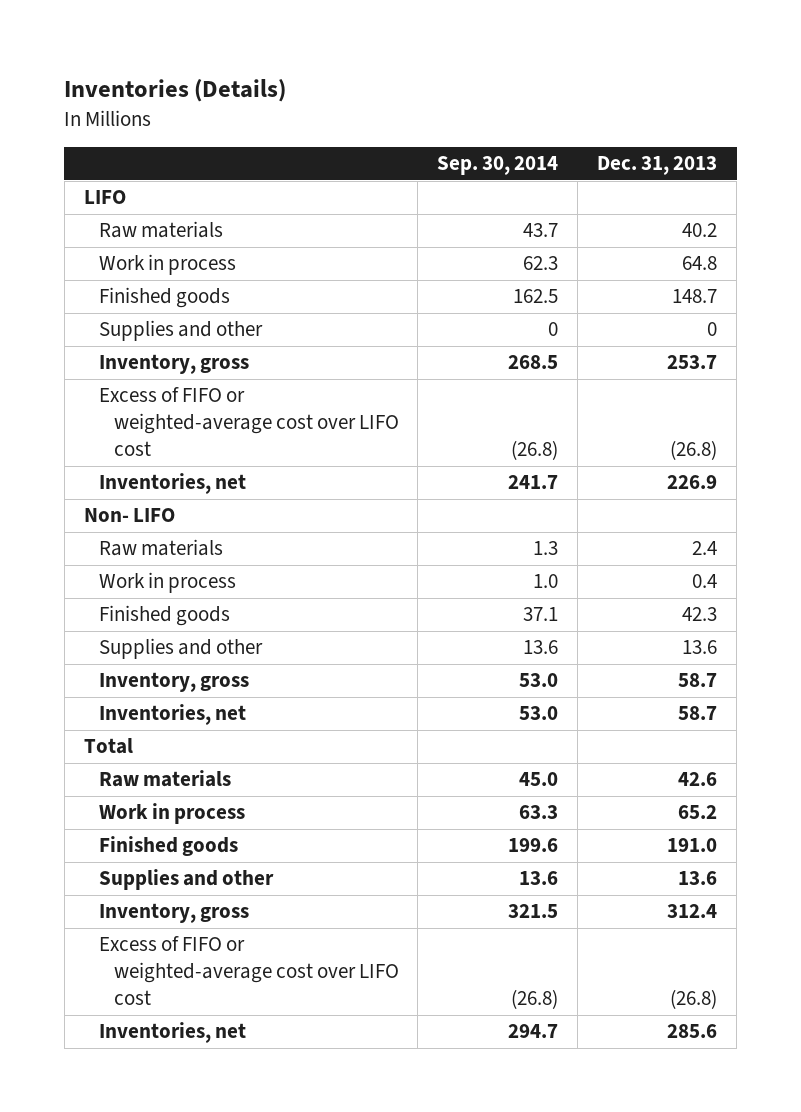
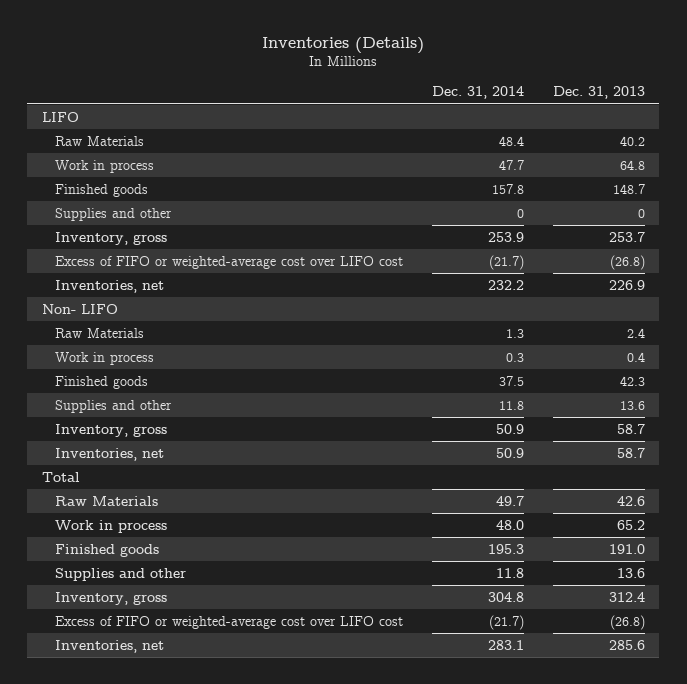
[437,156,559,176] Sep. 30, 2014 -> none
none -> [431,86,524,100] Dec. 31, 2014
[98,221,223,239] Raw materials -> [54,135,144,146] Raw Materials
[98,539,223,557] Raw materials -> [54,327,144,338] Raw Materials
[98,770,231,788] Raw materials -> [54,495,158,506] Raw Materials

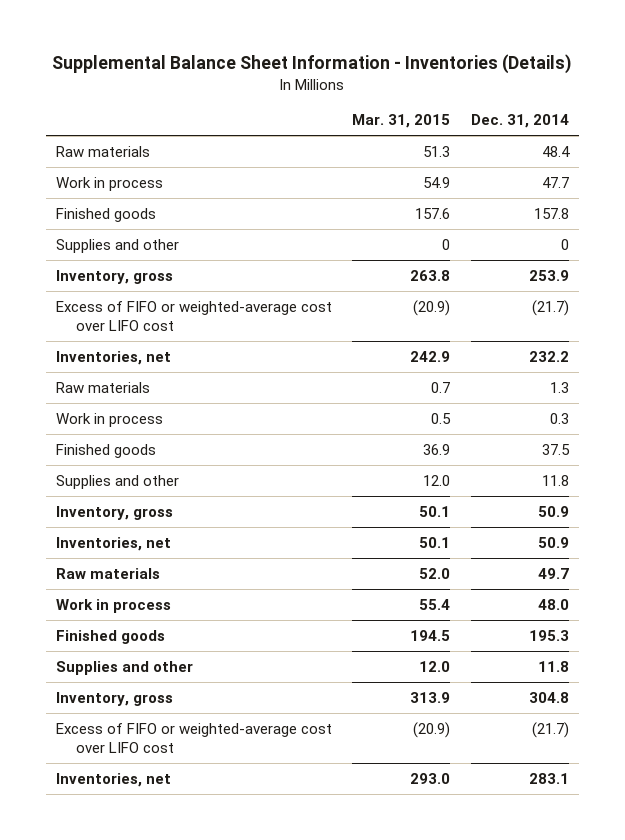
[262,36,425,54] Inventories (Details) -> [52,54,572,75] Supplemental Balance Sheet Information - Inventories (Details)
[552,86,645,100] Dec. 31, 2013 -> none
none -> [352,114,451,129] Mar. 31, 2015
[41,111,79,122] LIFO -> none
[54,135,144,146] Raw Materials -> [55,145,150,157] Raw materials
[41,303,118,314] Non- LIFO -> none
[54,327,144,338] Raw Materials -> [55,381,150,393] Raw materials
[41,471,80,482] Total -> none
[54,495,158,506] Raw Materials -> [55,567,160,579] Raw materials

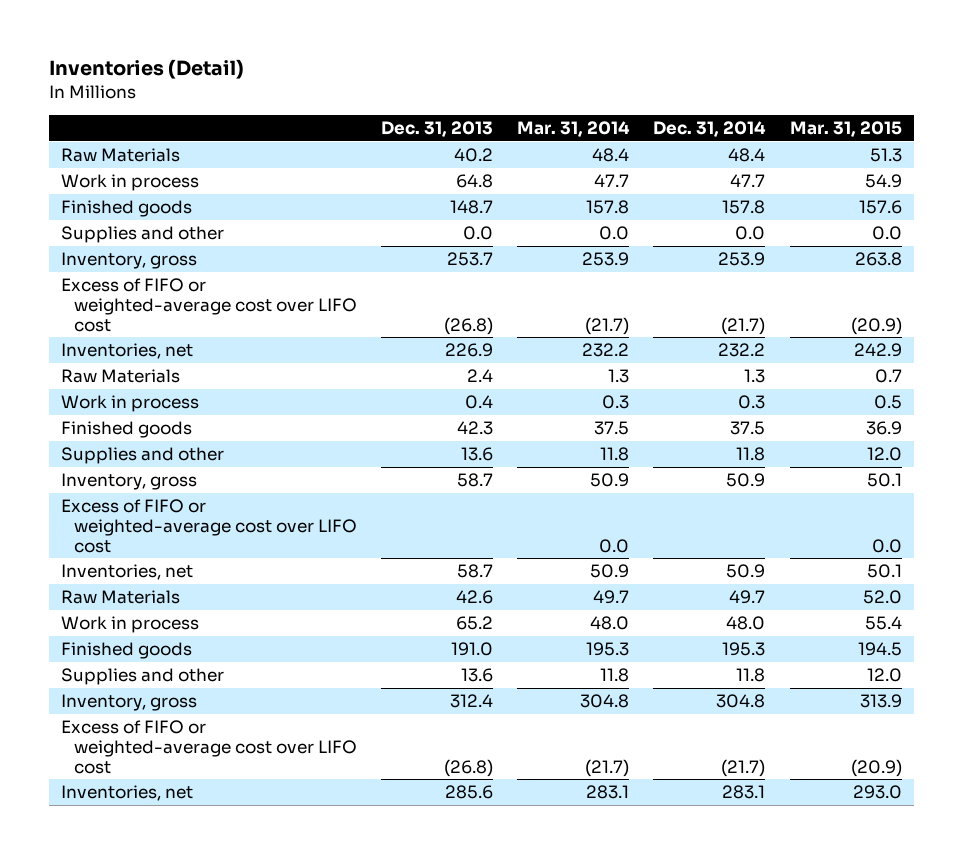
[52,54,572,75] Supplemental Balance Sheet Information - Inventories (Details) -> [49,59,245,80] Inventories (Detail)
none -> [380,120,493,137] Dec. 31, 2013
none -> [517,120,631,137] Mar. 31, 2014
[55,145,150,157] Raw materials -> [61,147,181,162] Raw Materials
[442,238,451,250] 0 -> [871,225,902,240] 0.0
[560,238,569,250] 0 -> [735,225,766,240] 0.0
[55,381,150,393] Raw materials -> [61,368,181,383] Raw Materials
none -> [61,498,357,553] Excess of FIFO or weighted-average cost over LIFO cost
[55,567,160,579] Raw materials -> [61,589,181,604] Raw Materials

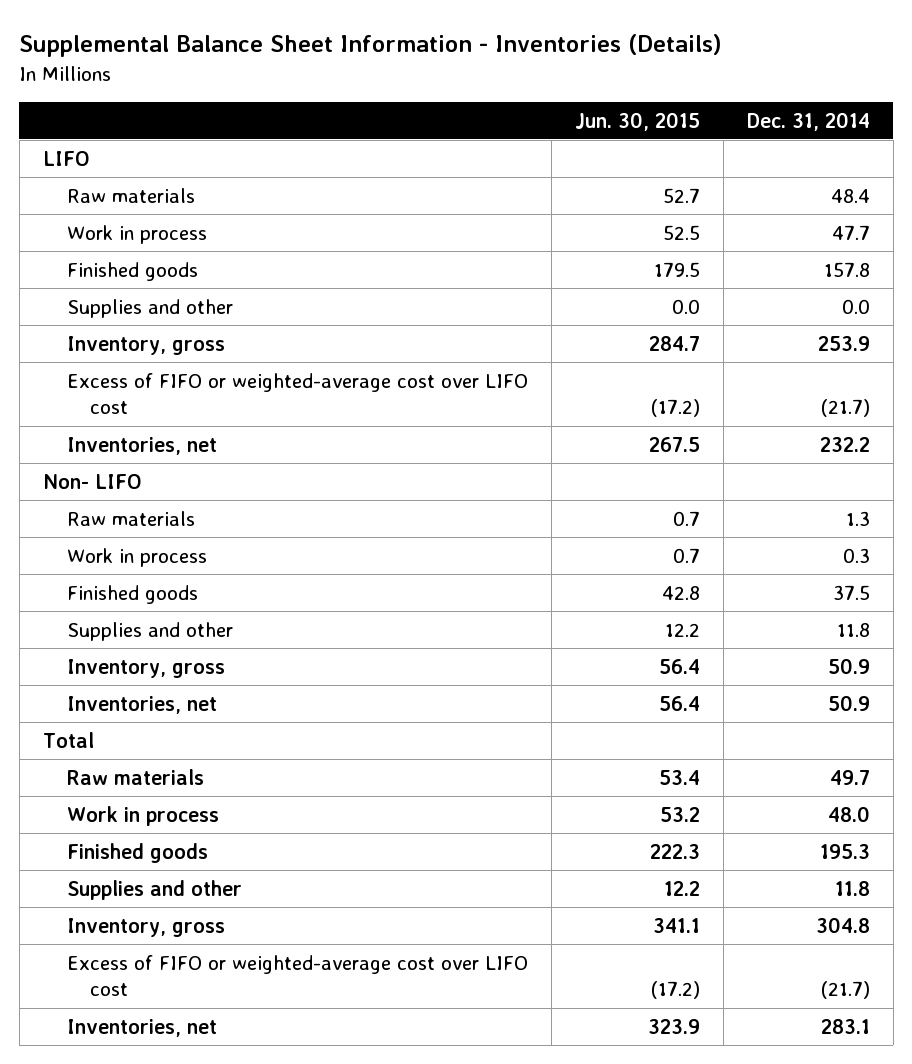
[49,59,245,80] Inventories (Detail) -> [19,34,723,58] Supplemental Balance Sheet Information - Inventories (Details)
[380,120,493,137] Dec. 31, 2013 -> none
[517,120,631,137] Mar. 31, 2014 -> none
[789,120,902,137] Mar. 31, 2015 -> none
none -> [574,111,700,131] Jun. 30, 2015
none -> [42,150,90,166] LIFO
[61,147,181,162] Raw Materials -> [66,187,195,203] Raw materials
none -> [42,473,142,489] Non- LIFO
[61,368,181,383] Raw Materials -> [66,510,195,526] Raw materials
[61,498,357,553] Excess of FIFO or weighted-average cost over LIFO cost -> none
none -> [42,731,94,748] Total
[61,589,181,604] Raw Materials -> [66,768,204,785] Raw materials

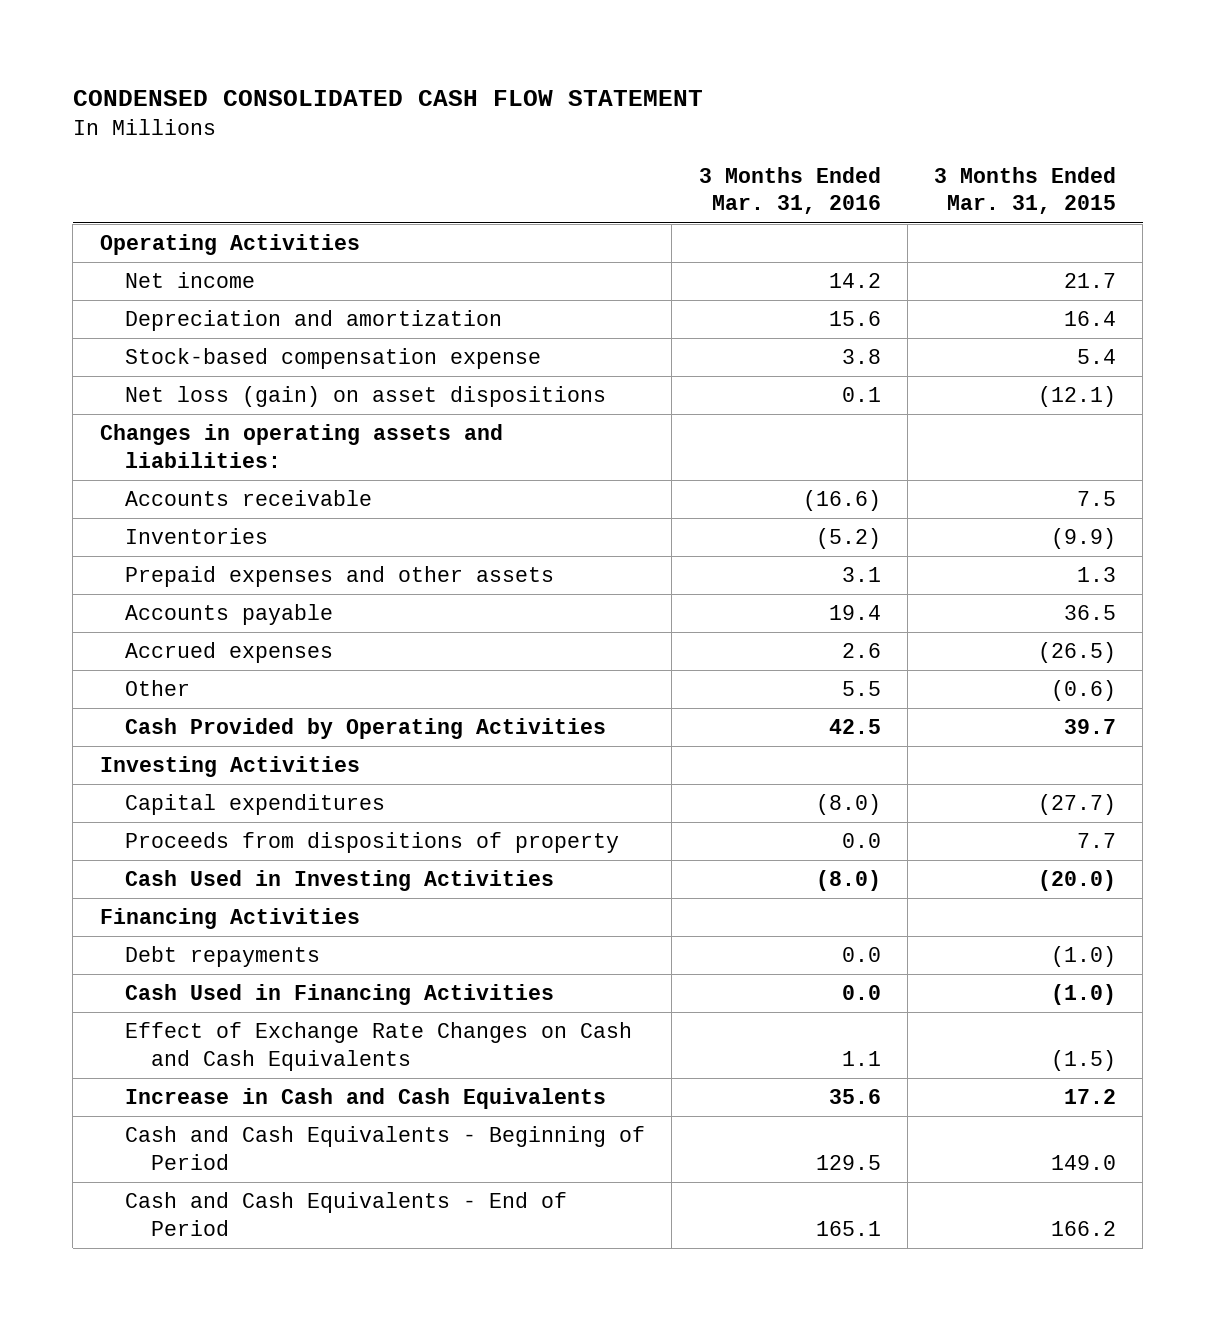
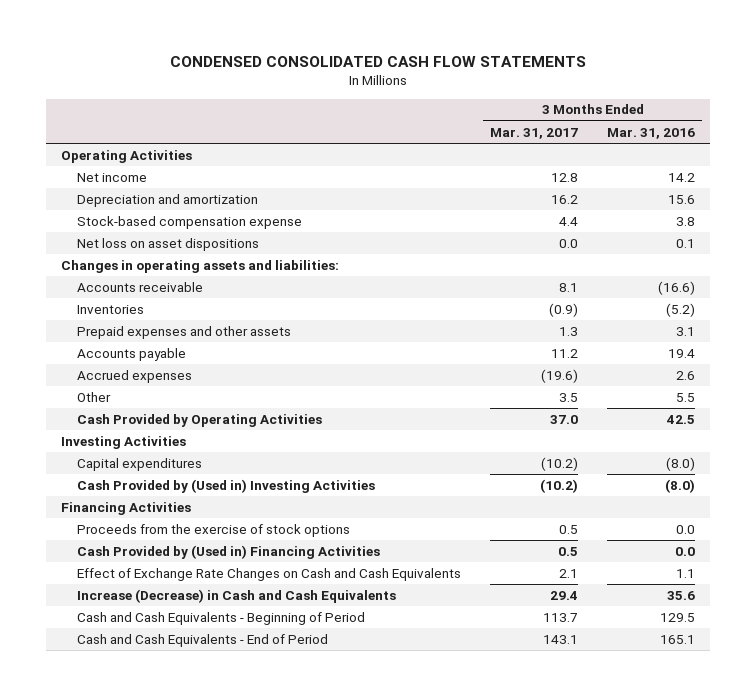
[72,90,703,107] CONDENSED CONSOLIDATED CASH FLOW STATEMENT -> [169,55,586,67] CONDENSED CONSOLIDATED CASH FLOW STATEMENTS
[933,166,1116,215] 3 Months Ended Mar. 31, 2015 -> none
none -> [490,127,579,139] Mar. 31, 2017
[125,386,607,408] Net loss (gain) on asset dispositions -> [76,237,259,251] Net loss on asset dispositions
[125,832,620,854] Proceeds from dispositions of property -> none
[125,870,555,892] Cash Used in Investing Activities -> [76,478,375,493] Cash Provided by (Used in) Investing Activities
[125,946,321,968] Debt repayments -> none
none -> [76,523,350,537] Proceeds from the exercise of stock options
[125,984,555,1006] Cash Used in Financing Activities -> [76,544,380,559] Cash Provided by (Used in) Financing Activities
[125,1088,607,1110] Increase in Cash and Cash Equivalents -> [76,588,396,603] Increase (Decrease) in Cash and Cash Equivalents

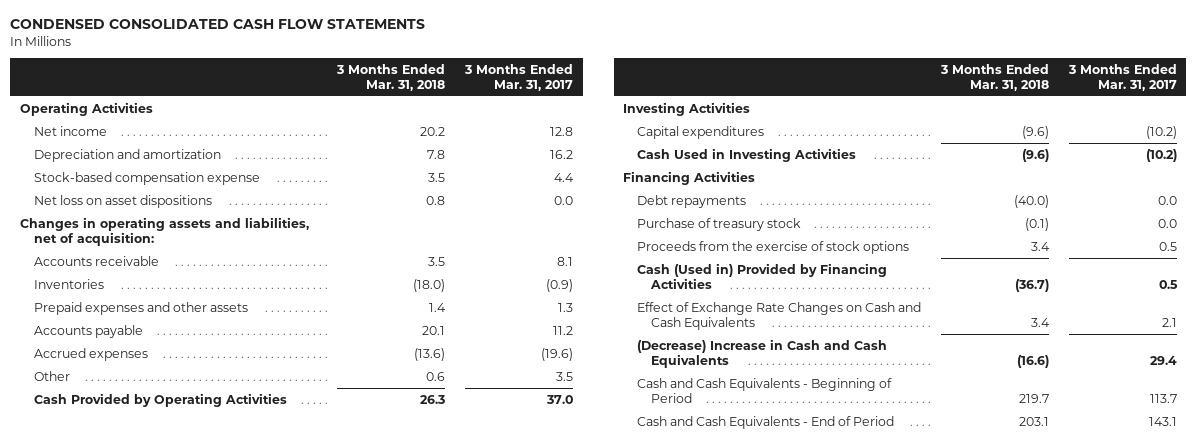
[607,127,696,139] Mar. 31, 2016 -> none
none -> [336,63,446,91] 3 Months Ended Mar. 31, 2018
[60,259,339,273] Changes in operating assets and liabilities: -> [19,216,309,246] Changes in operating assets and liabilities, net of acquisition:
[76,478,375,493] Cash Provided by (Used in) Investing Activities -> [637,147,857,162] Cash Used in Investing Activities
none -> [637,194,747,208] Debt repayments
none -> [637,217,802,231] Purchase of treasury stock
[76,544,380,559] Cash Provided by (Used in) Financing Activities -> [637,262,888,289] Cash (Used in) Provided by Financing Activities
[76,588,396,603] Increase (Decrease) in Cash and Cash Equivalents -> [637,338,888,368] (Decrease) Increase in Cash and Cash Equivalents

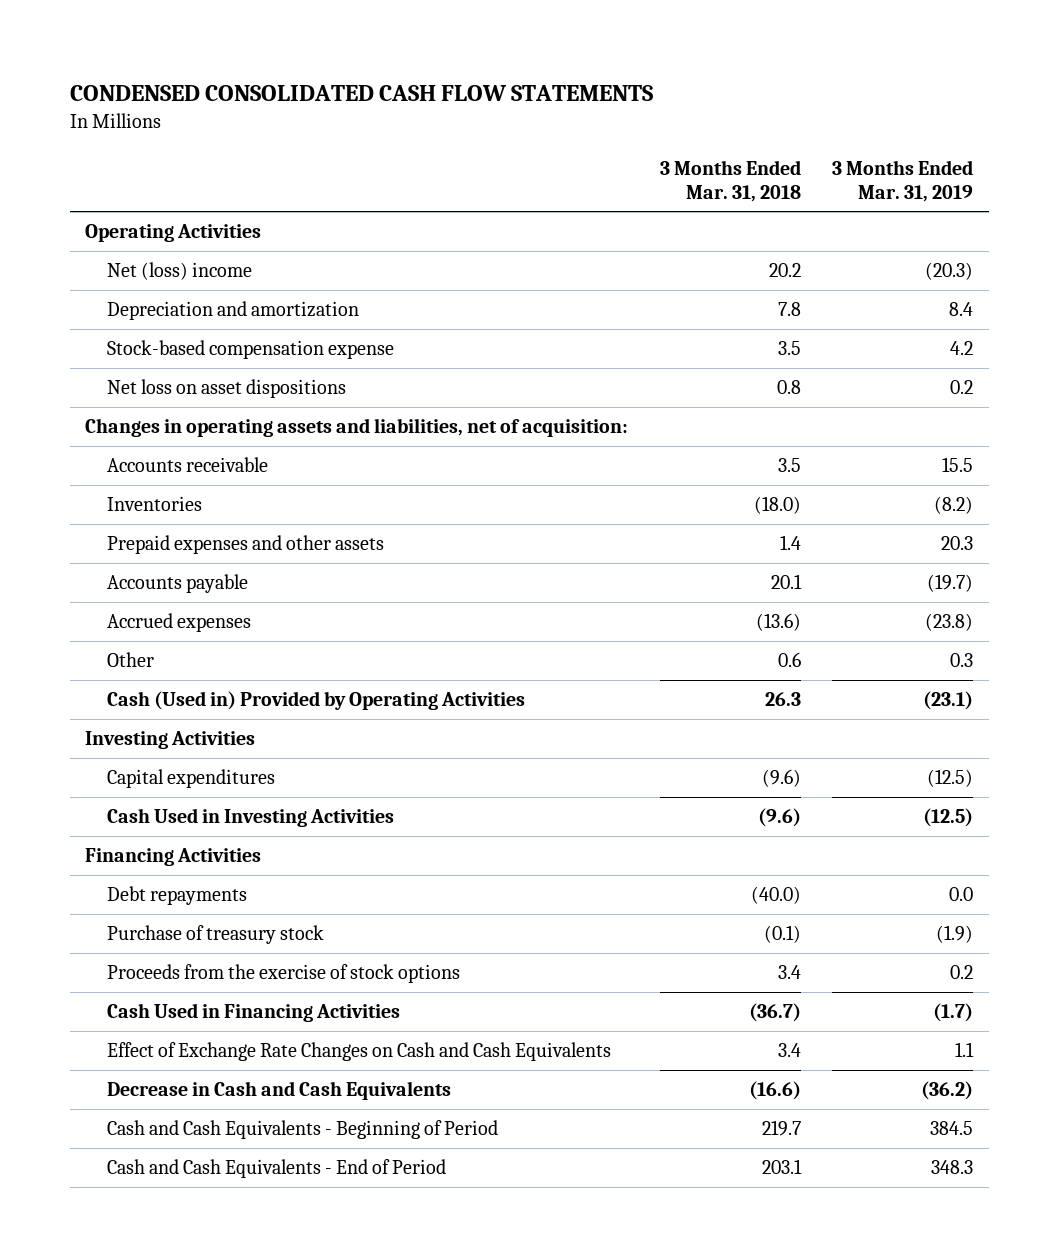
[464,63,574,91] 3 Months Ended Mar. 31, 2017 -> none
none -> [831,159,973,202] 3 Months Ended Mar. 31, 2019
[33,125,107,136] Net income -> [107,262,253,281] Net (loss) income
[33,392,287,407] Cash Provided by Operating Activities -> [107,691,526,711] Cash (Used in) Provided by Operating Activities
[637,262,888,289] Cash (Used in) Provided by Financing Activities -> [107,1003,401,1023] Cash Used in Financing Activities
[637,338,888,368] (Decrease) Increase in Cash and Cash Equivalents -> [107,1081,452,1101] Decrease in Cash and Cash Equivalents

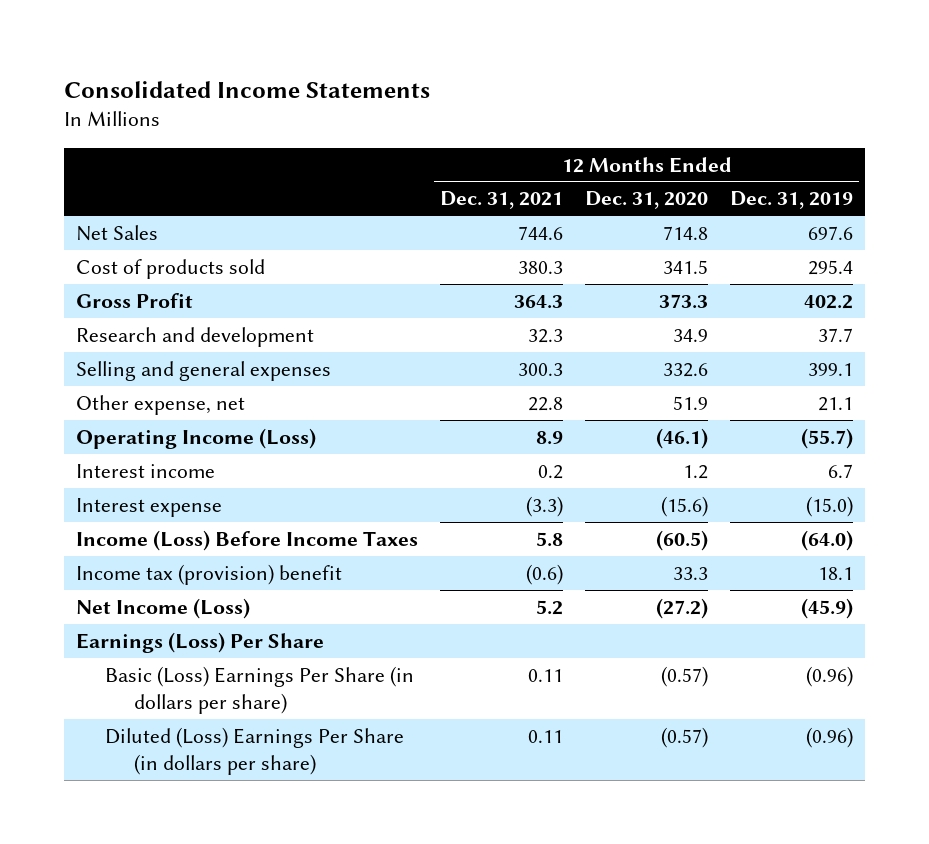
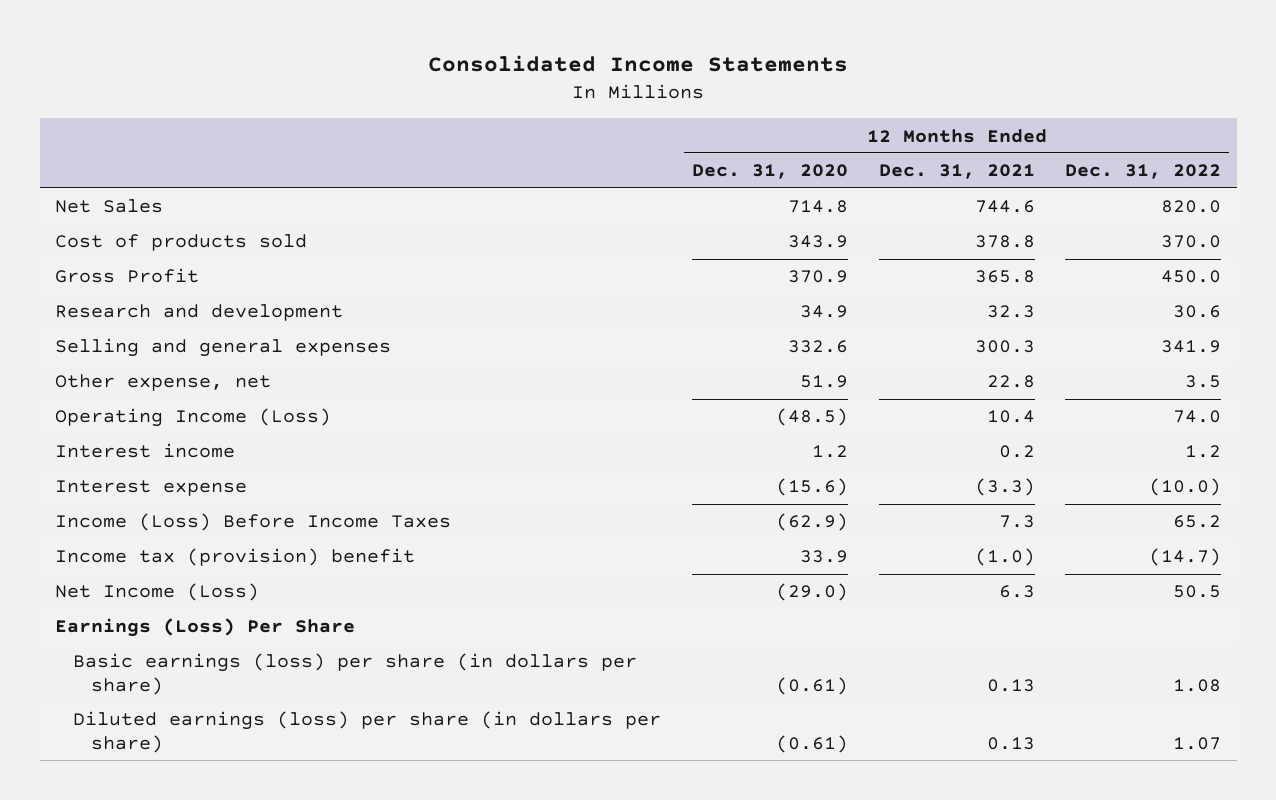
[730,191,854,210] Dec. 31, 2019 -> none
none -> [1065,164,1222,180] Dec. 31, 2022
[517,260,563,274] 380.3 -> [974,235,1035,249] 378.8
[663,259,709,274] 341.5 -> [787,235,848,249] 343.9
[513,294,563,309] 364.3 -> [974,270,1035,284] 365.8
[659,293,709,309] 373.3 -> [787,270,848,284] 370.9
[535,430,563,445] 8.9 -> [986,410,1035,424] 10.4
[656,427,709,449] (46.1) -> [775,408,848,427] (48.5)
[535,531,563,547] 5.8 -> [998,515,1035,529] 7.3
[656,529,709,551] (60.5) -> [775,513,848,532] (62.9)
[525,563,563,585] (0.6) -> [974,548,1035,567] (1.0)
[673,566,709,580] 33.3 -> [799,550,848,564] 33.9
[535,599,563,615] 5.2 -> [998,585,1035,599] 6.3
[656,597,709,619] (27.2) -> [775,583,848,602] (29.0)
[104,665,414,715] Basic (Loss) Earnings Per Share (in dollars per share) -> [73,653,638,696] Basic earnings (loss) per share (in dollars per share)
[527,668,563,682] 0.11 -> [986,679,1035,693] 0.13
[661,665,709,687] (0.57) -> [775,677,848,696] (0.61)
[104,726,404,776] Diluted (Loss) Earnings Per Share (in dollars per share) -> [73,711,662,754] Diluted earnings (loss) per share (in dollars per share)
[527,729,563,743] 0.11 -> [986,737,1035,751] 0.13
[661,726,709,748] (0.57) -> [775,735,848,754] (0.61)

